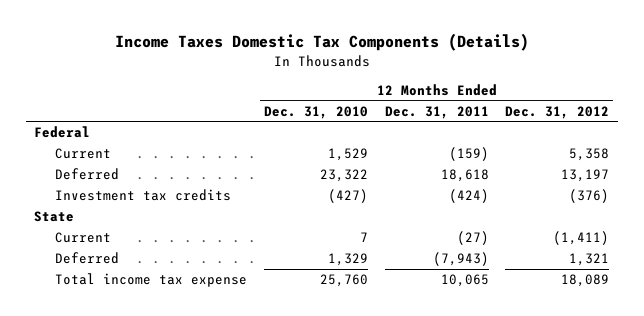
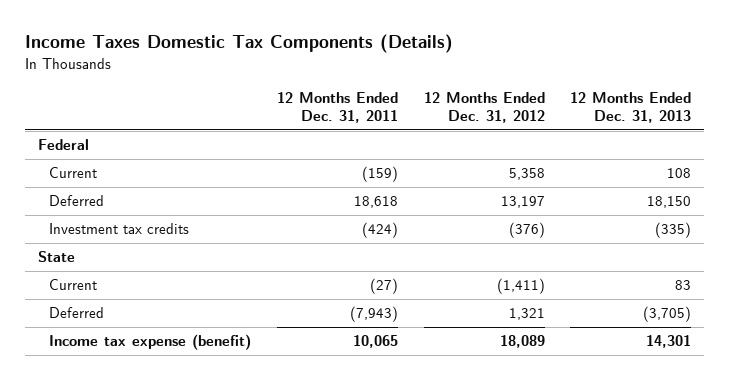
[263,105,368,119] Dec. 31, 2010 -> none
none -> [570,92,692,124] 12 Months Ended Dec. 31, 2013
[55,273,248,288] Total income tax expense -> [48,334,251,351] Income tax expense (benefit)

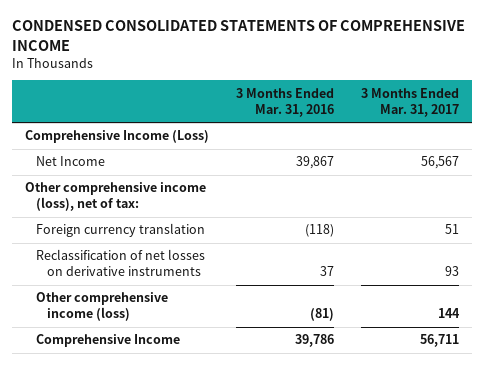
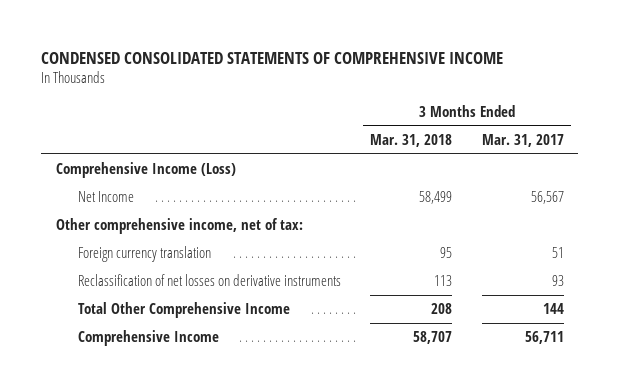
[235,87,334,117] 3 Months Ended Mar. 31, 2016 -> none
none -> [370,133,453,147] Mar. 31, 2018
[25,182,207,212] Other comprehensive income (loss), net of tax: -> [55,218,303,235] Other comprehensive income, net of tax:
[36,292,169,322] Other comprehensive income (loss) -> [77,302,290,319] Total Other Comprehensive Income

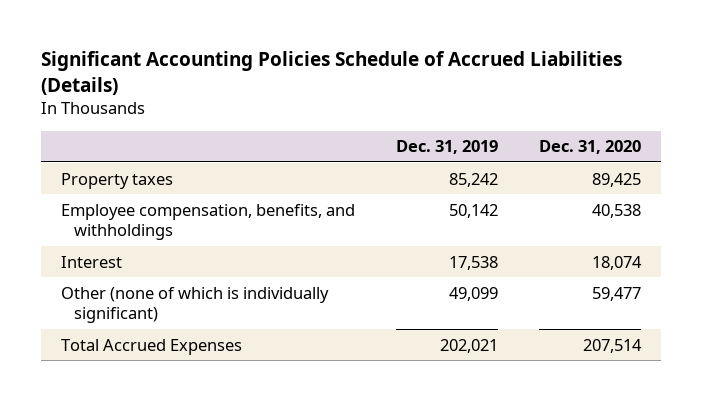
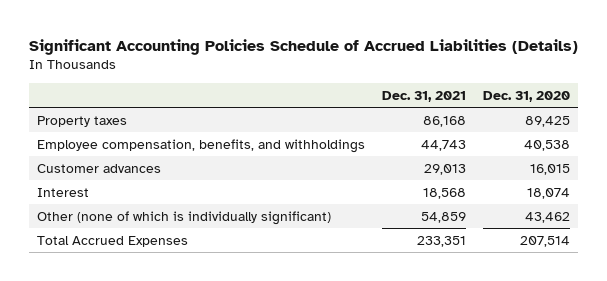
[395,140,498,155] Dec. 31, 2019 -> none
none -> [382,90,467,102] Dec. 31, 2021
none -> [37,163,162,173] Customer advances
[591,286,641,301] 59,477 -> [524,211,570,223] 43,462

